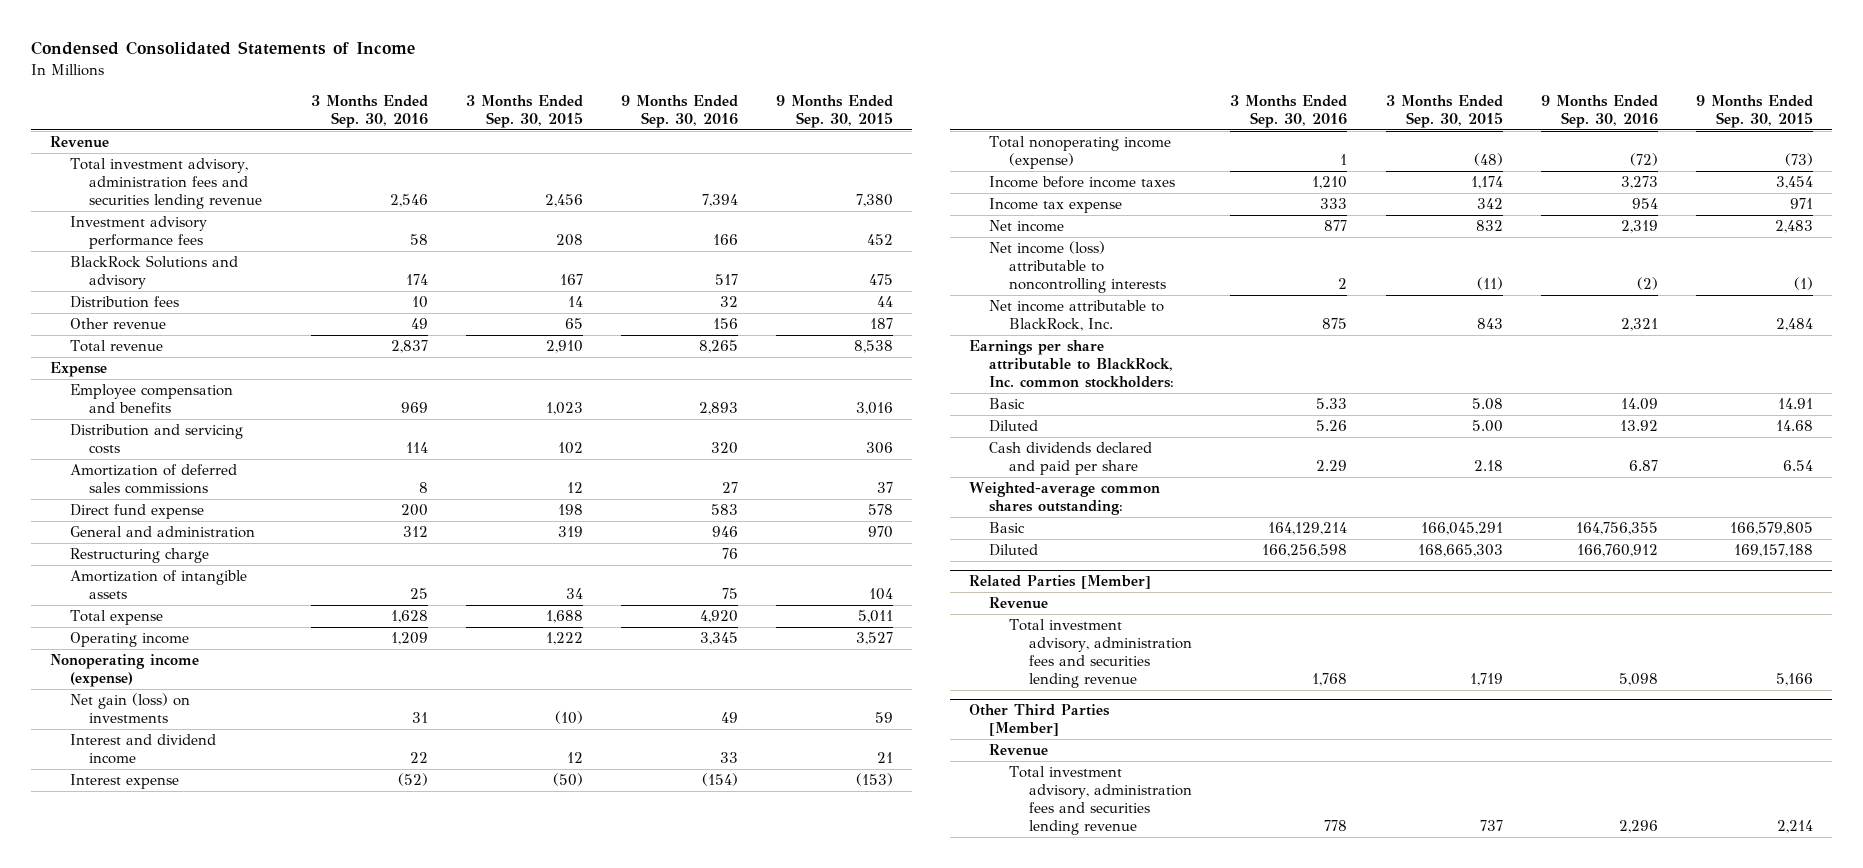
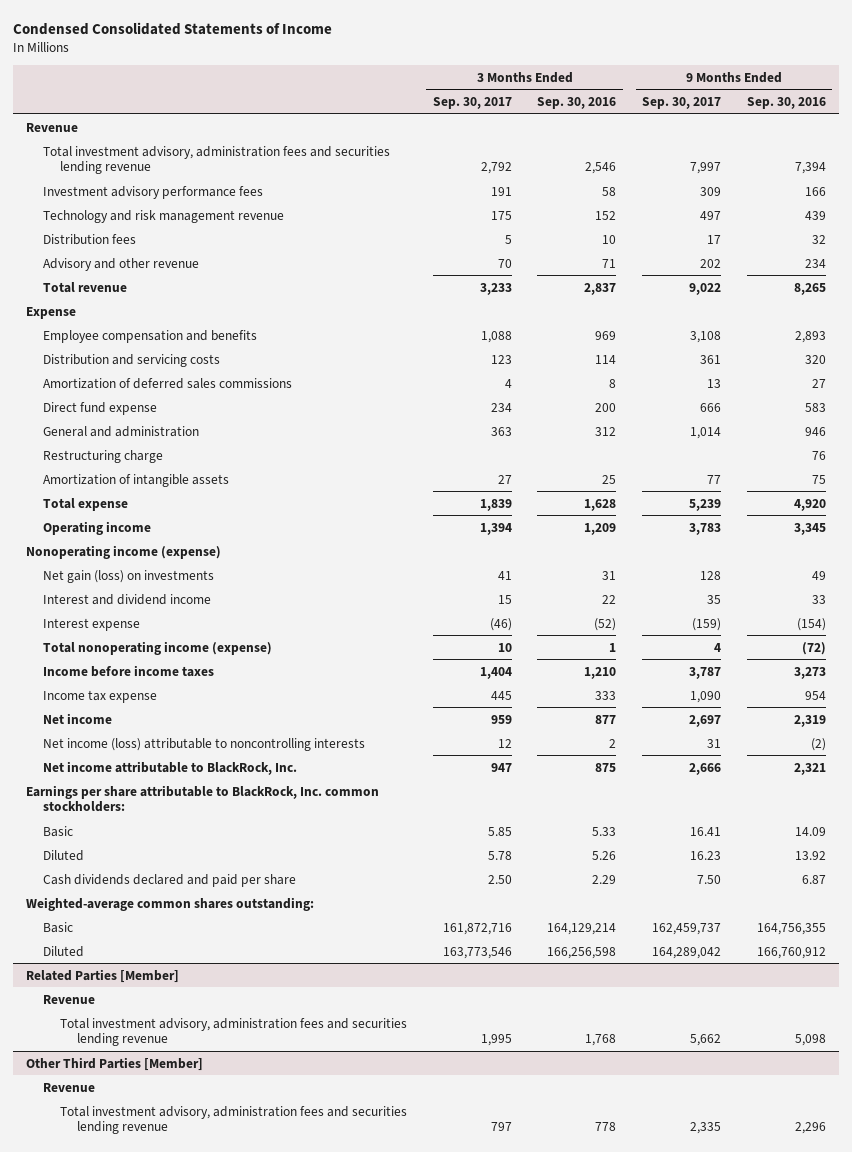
[465,94,583,128] 3 Months Ended Sep. 30, 2015 -> none
[776,94,894,128] 9 Months Ended Sep. 30, 2015 -> none
none -> [432,97,512,110] Sep. 30, 2017
none -> [642,97,722,110] Sep. 30, 2017
[69,255,238,290] BlackRock Solutions and advisory -> none
none -> [43,209,285,223] Technology and risk management revenue
[69,318,166,330] Other revenue -> [43,257,200,271] Advisory and other revenue
[410,318,428,330] 49 -> [602,258,617,268] 71
[713,318,739,330] 156 -> [804,258,826,268] 234

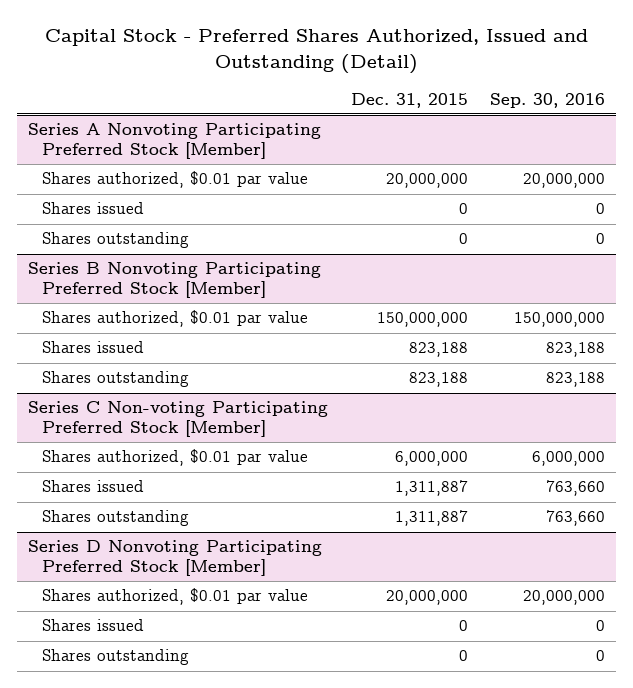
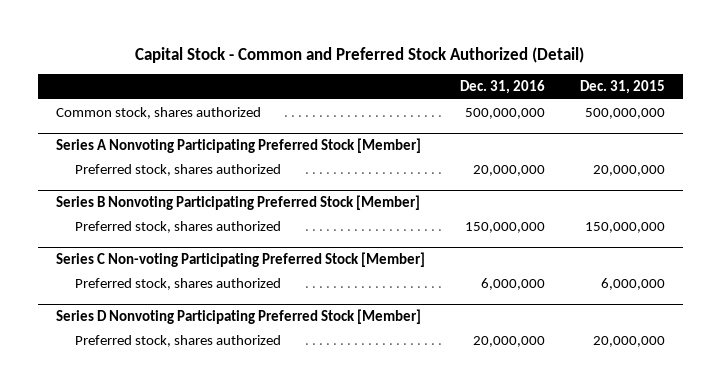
[44,29,588,74] Capital Stock - Preferred Shares Authorized, Issued and Outstanding (Detail) -> [135,47,585,64] Capital Stock - Common and Preferred Stock Authorized (Detail)
[489,92,605,108] Sep. 30, 2016 -> none
none -> [459,80,545,95] Dec. 31, 2016
none -> [55,106,261,119] Common stock, shares authorized
[42,202,145,215] Shares issued -> none
[42,232,190,249] Shares outstanding -> none
[42,171,309,189] Shares authorized, $0.01 par value -> [75,163,282,176] Preferred stock, shares authorized
[42,341,145,354] Shares issued -> none
[42,371,190,388] Shares outstanding -> none
[42,310,309,328] Shares authorized, $0.01 par value -> [75,220,282,233] Preferred stock, shares authorized
[42,480,145,493] Shares issued -> none
[42,510,190,527] Shares outstanding -> none
[42,449,309,467] Shares authorized, $0.01 par value -> [75,277,282,290] Preferred stock, shares authorized
[42,619,145,632] Shares issued -> none
[42,649,190,666] Shares outstanding -> none
[42,588,309,606] Shares authorized, $0.01 par value -> [75,334,282,347] Preferred stock, shares authorized

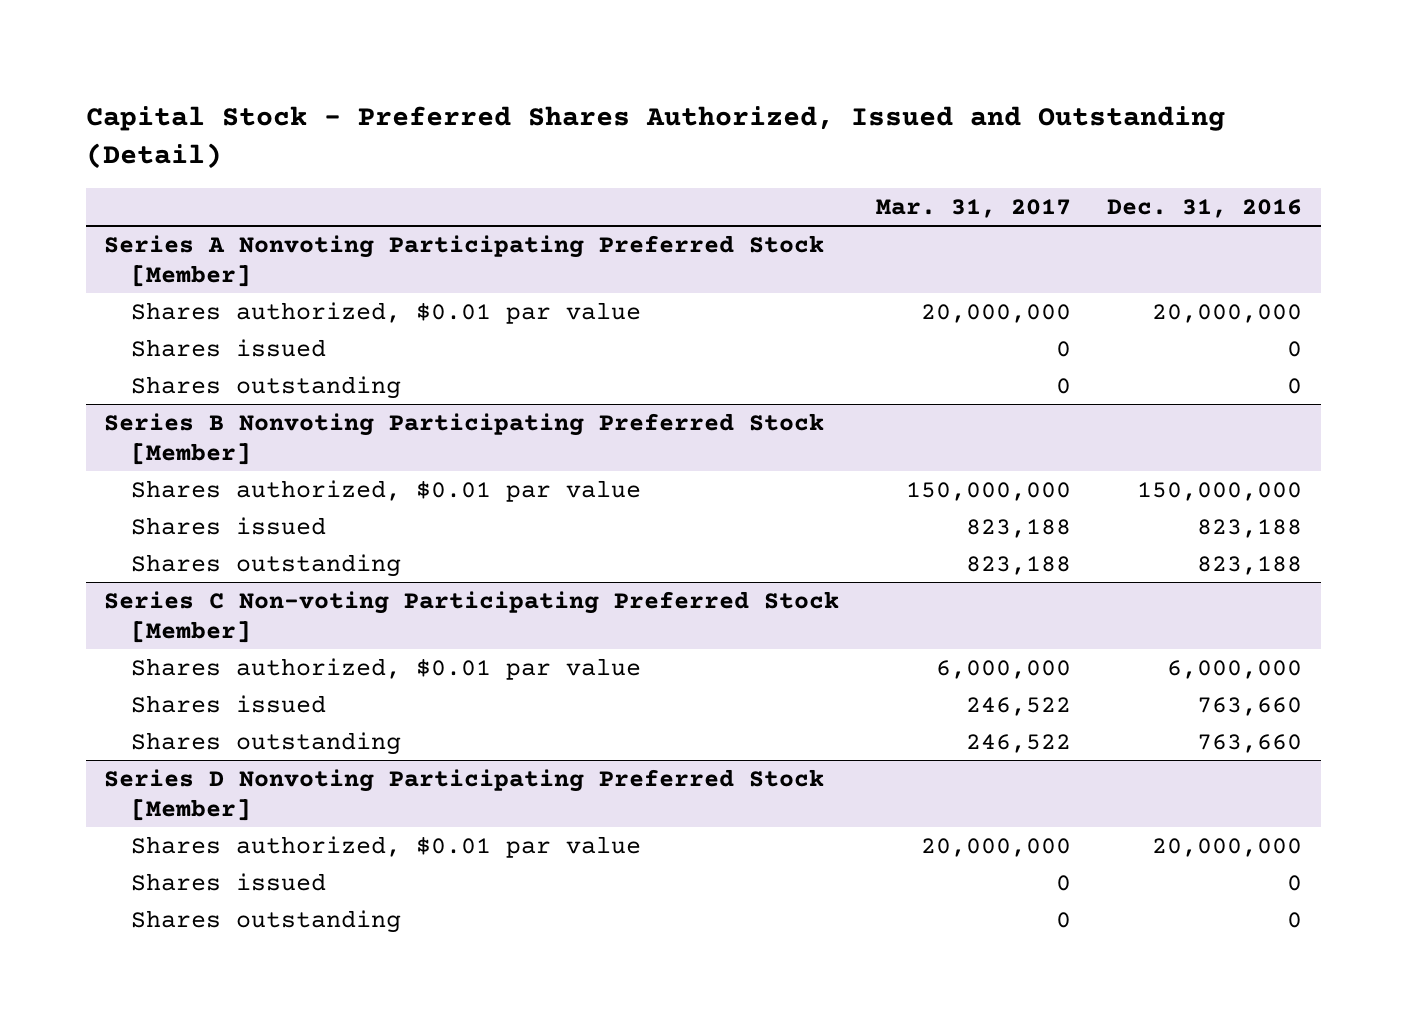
[135,47,585,64] Capital Stock - Common and Preferred Stock Authorized (Detail) -> [86,105,1226,170] Capital Stock - Preferred Shares Authorized, Issued and Outstanding (Detail)
[580,80,666,95] Dec. 31, 2015 -> none
none -> [875,198,1071,218] Mar. 31, 2017
[55,106,261,119] Common stock, shares authorized -> none
[75,163,282,176] Preferred stock, shares authorized -> [131,301,642,324] Shares authorized, $0.01 par value
none -> [131,338,327,357] Shares issued
none -> [131,375,402,399] Shares outstanding
[75,220,282,233] Preferred stock, shares authorized -> [131,479,642,502] Shares authorized, $0.01 par value
none -> [131,516,327,535] Shares issued
none -> [131,553,402,577] Shares outstanding
[75,277,282,290] Preferred stock, shares authorized -> [131,657,642,680] Shares authorized, $0.01 par value
none -> [131,694,327,713] Shares issued
none -> [131,731,402,755] Shares outstanding
[75,334,282,347] Preferred stock, shares authorized -> [131,835,642,858] Shares authorized, $0.01 par value
none -> [131,872,327,891] Shares issued
none -> [131,909,402,933] Shares outstanding

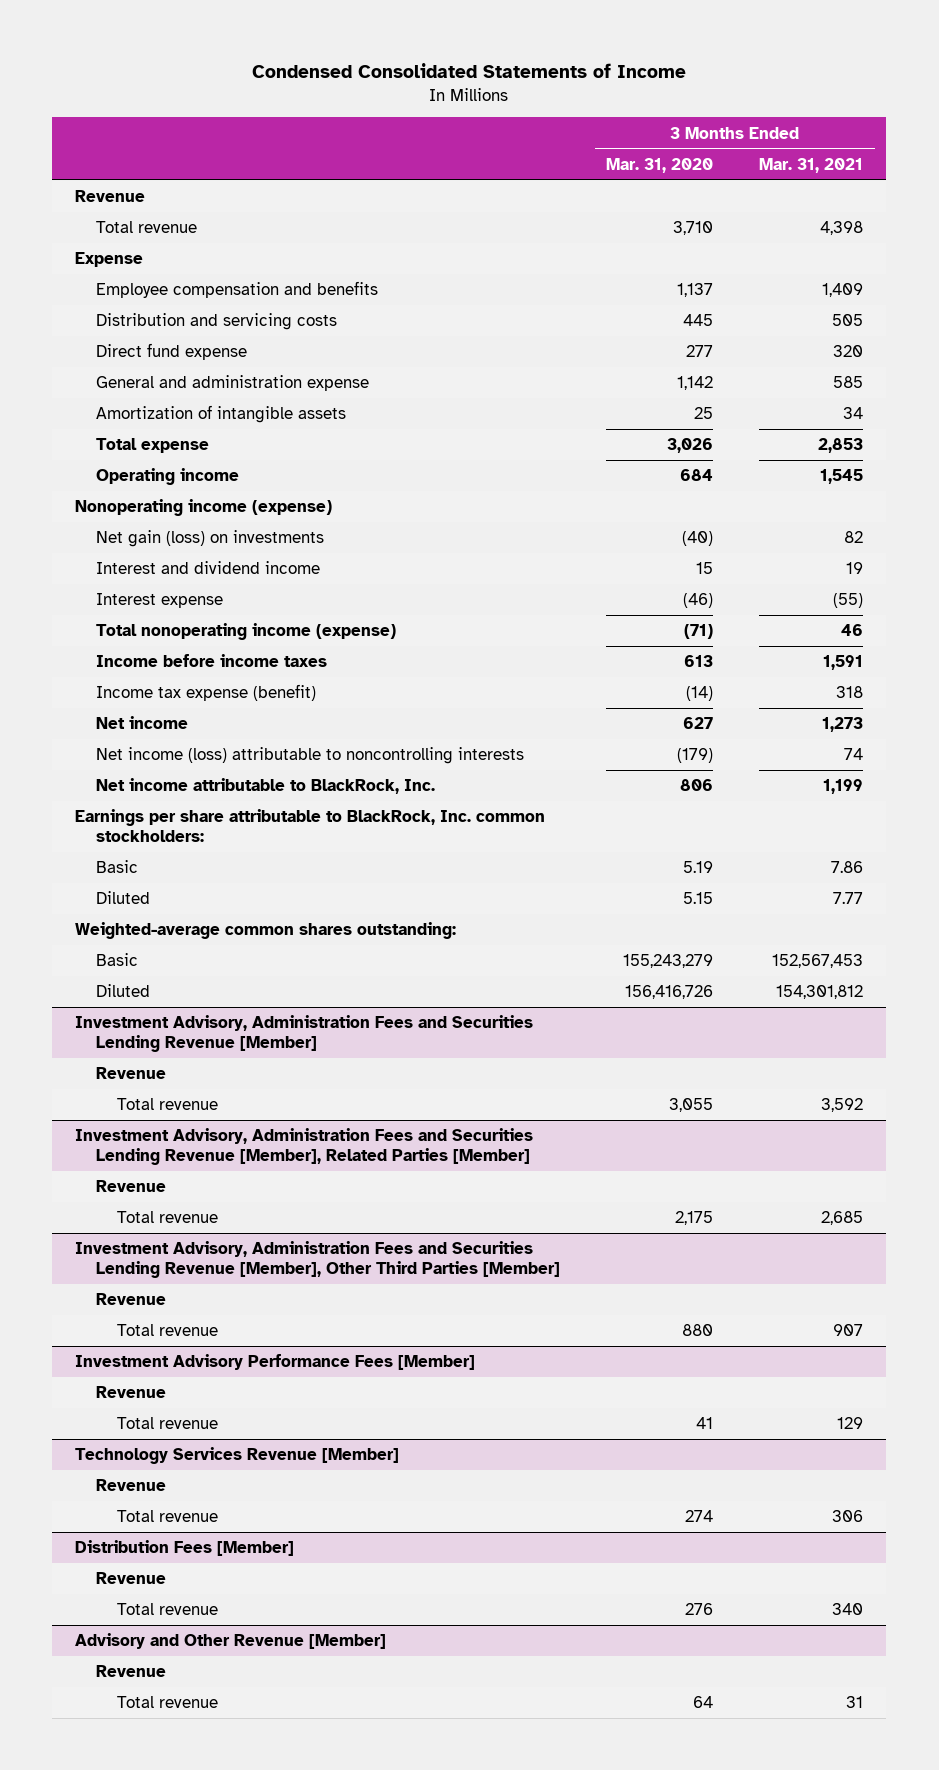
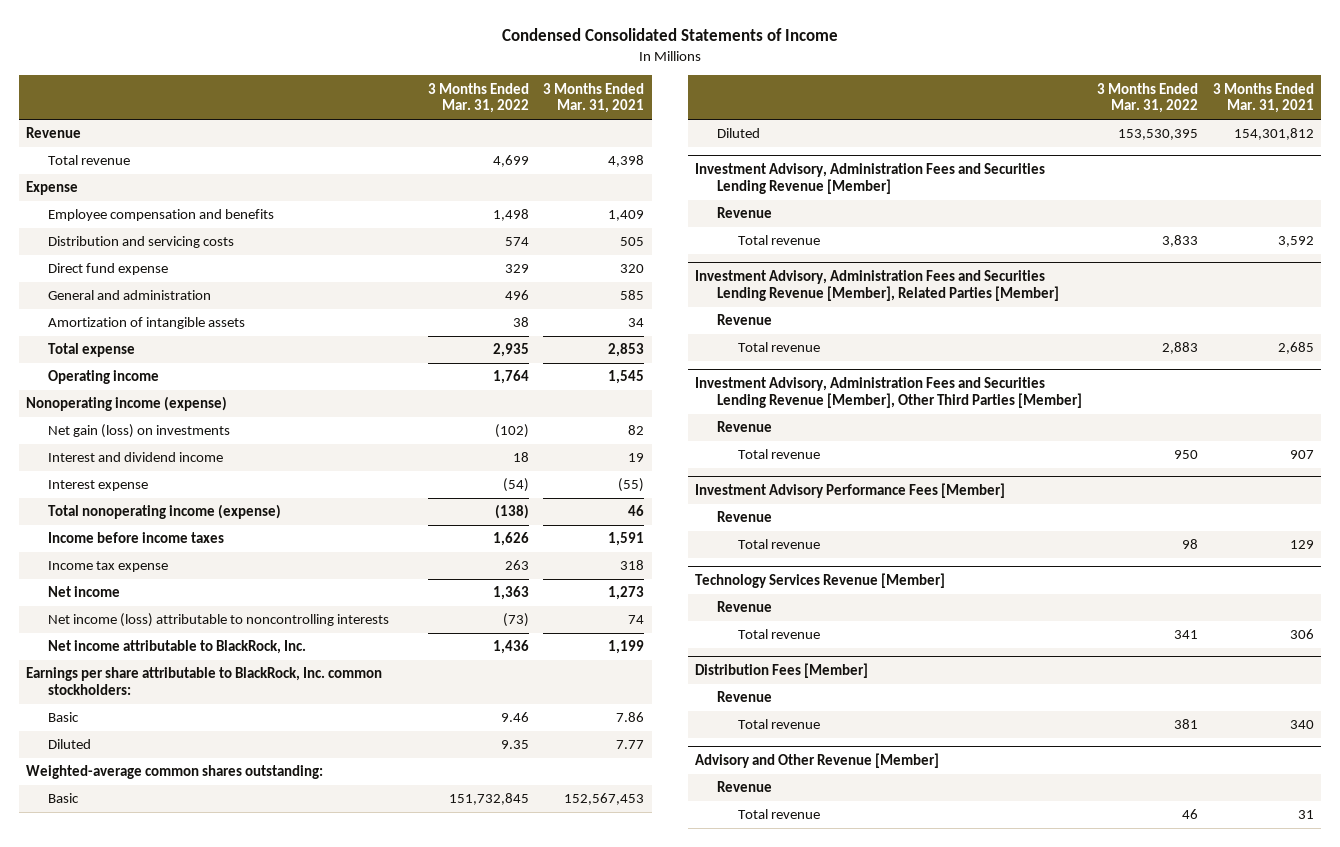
[606,157,714,173] Mar. 31, 2020 -> none
none -> [427,82,529,114] 3 Months Ended Mar. 31, 2022
[96,375,370,392] General and administration expense -> [47,290,211,301] General and administration
[96,684,317,702] Income tax expense (benefit) -> [47,561,168,573] Income tax expense

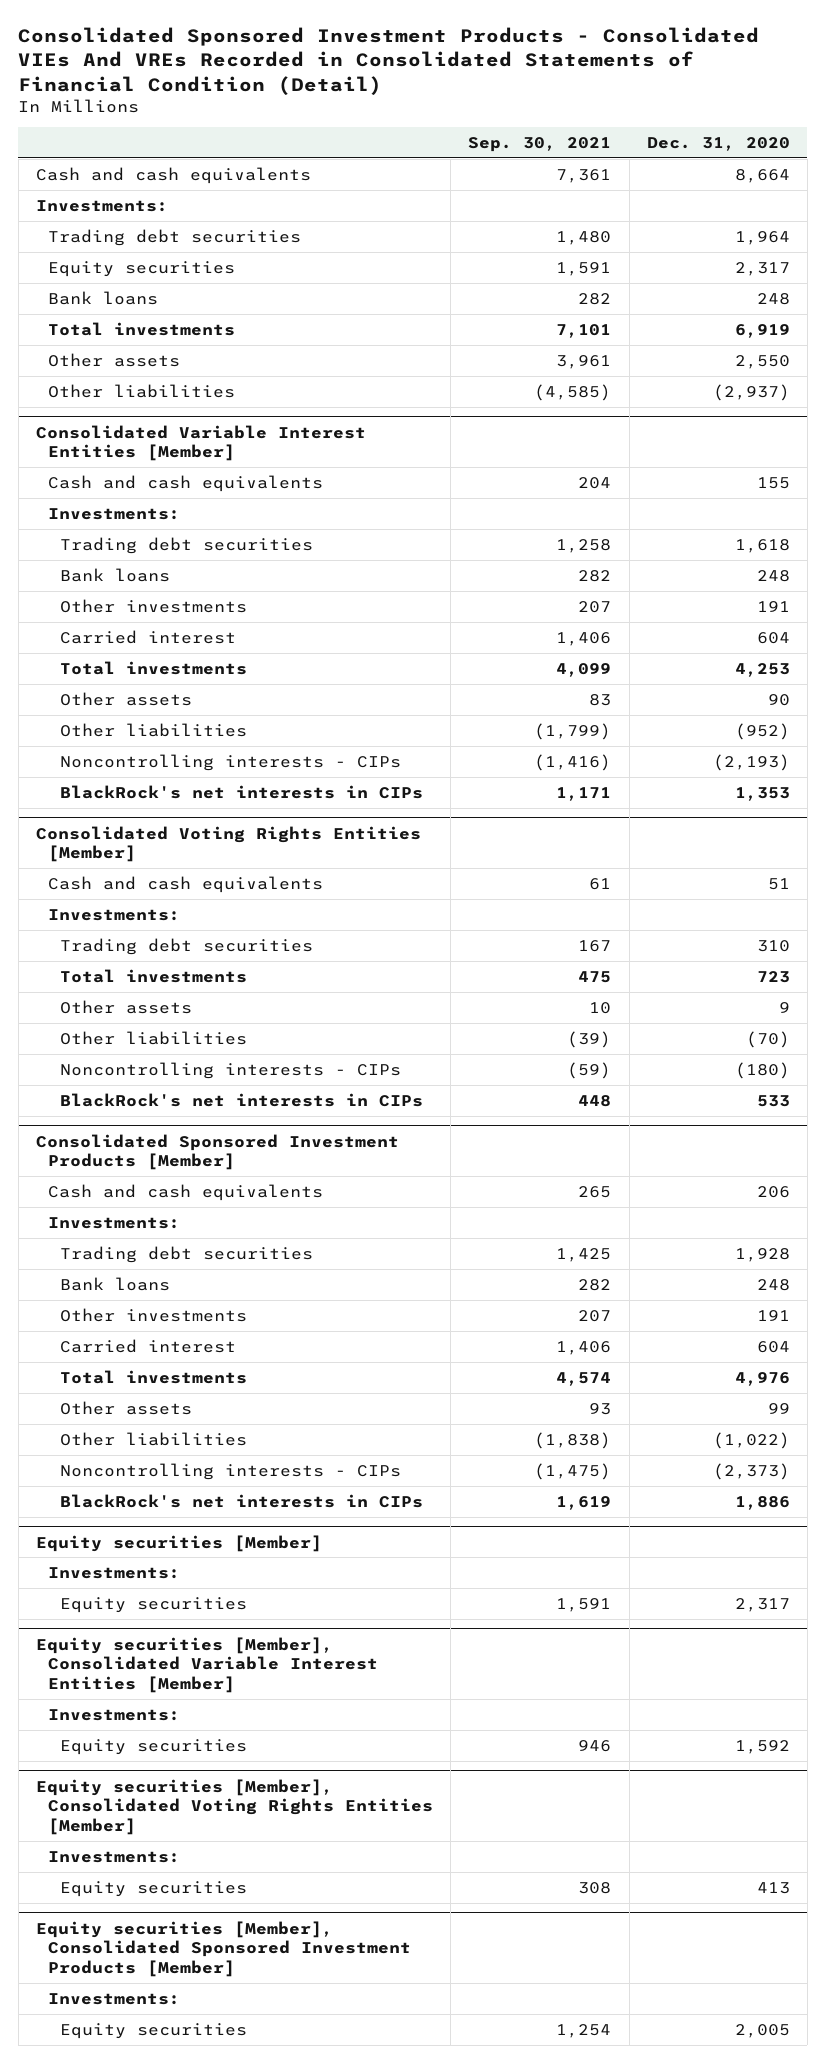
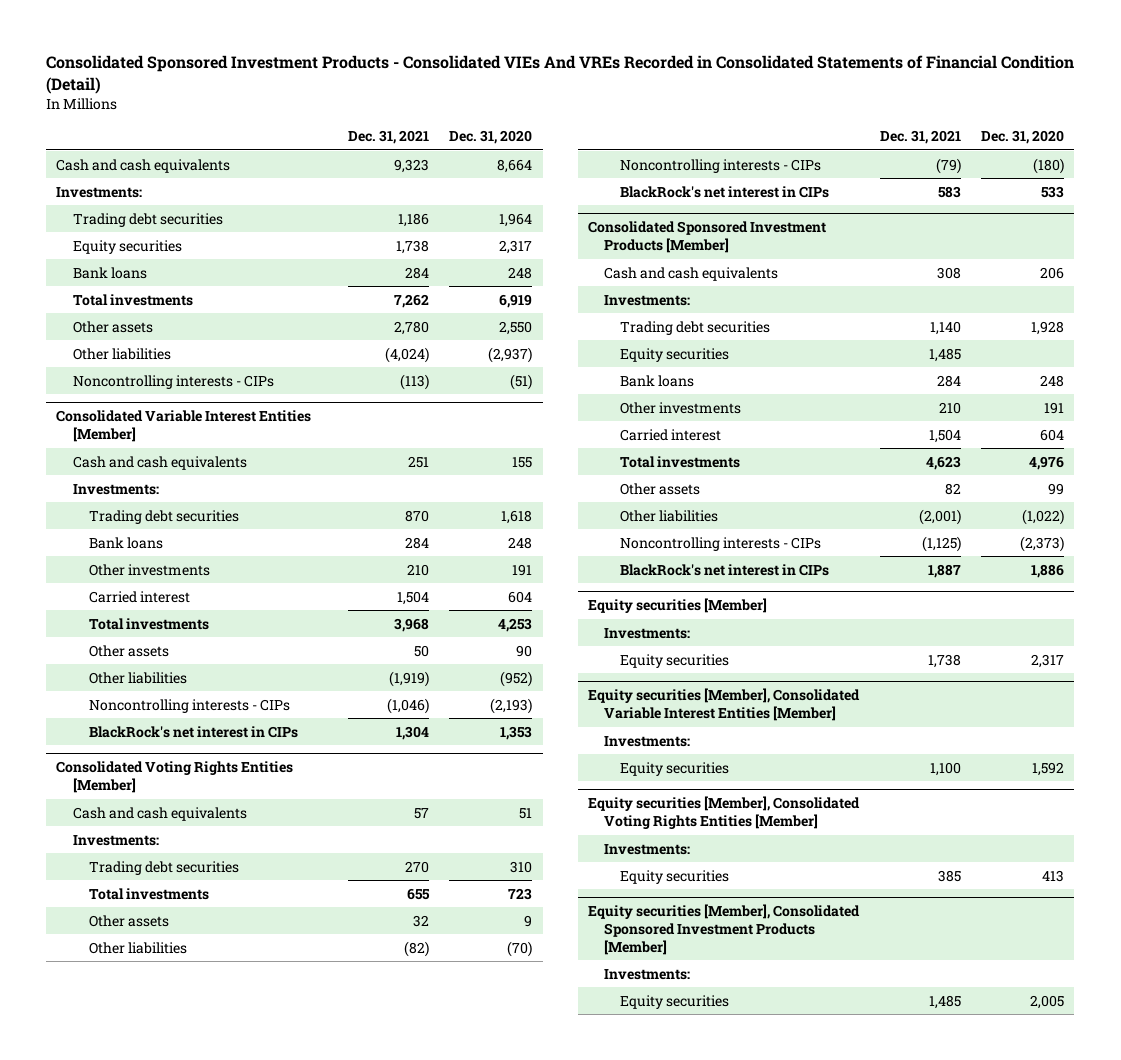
[468,137,612,153] Sep. 30, 2021 -> none
none -> [347,130,429,145] Dec. 31, 2021
none -> [72,374,274,389] Noncontrolling interests - CIPs
[60,784,424,799] BlackRock's net interests in CIPs -> [88,725,298,738] BlackRock's net interest in CIPs
[60,1092,424,1107] BlackRock's net interests in CIPs -> [620,185,830,198] BlackRock's net interest in CIPs
none -> [620,347,730,362] Equity securities
[60,1493,424,1508] BlackRock's net interests in CIPs -> [620,563,830,576] BlackRock's net interest in CIPs

